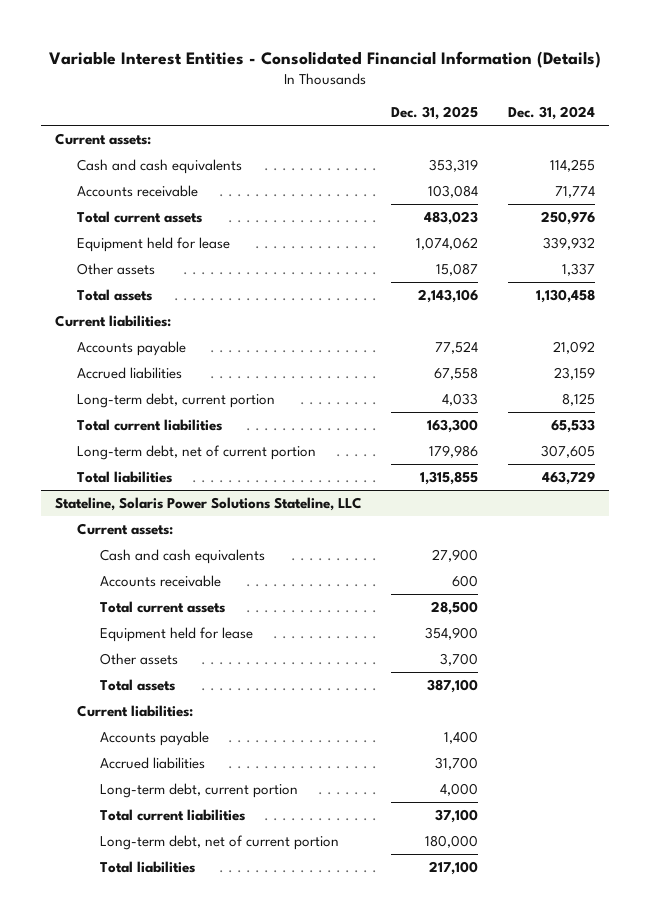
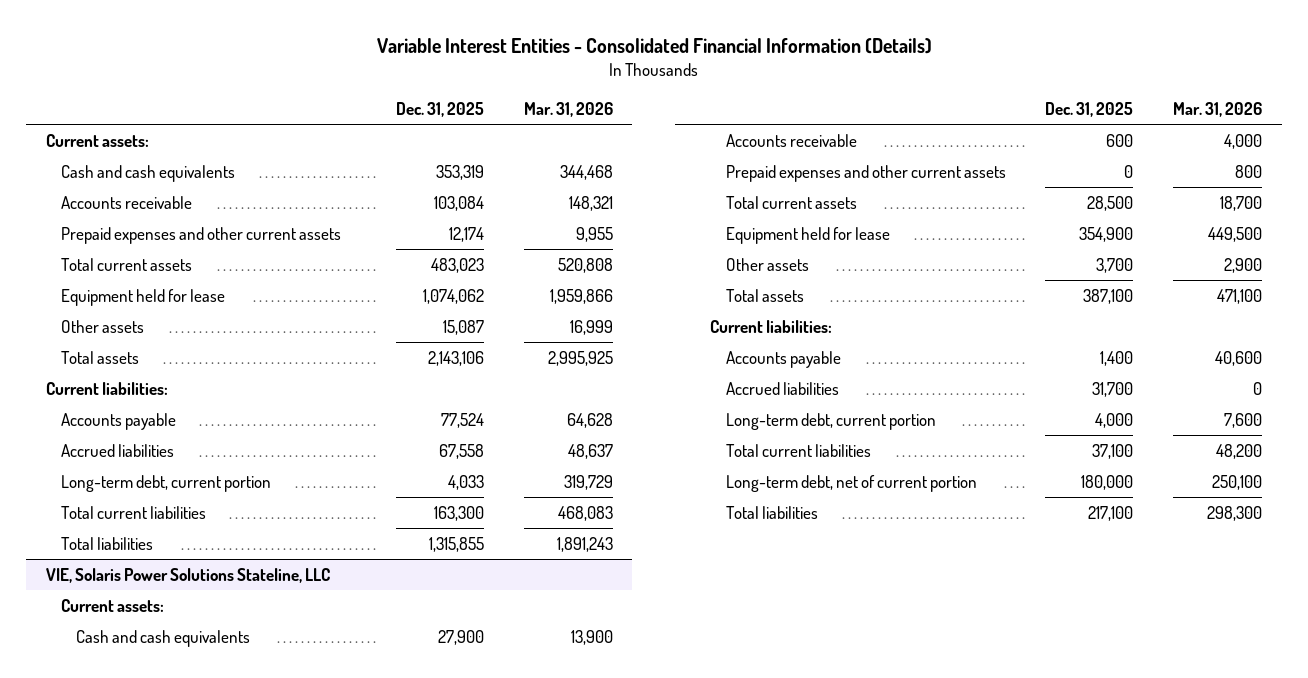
[507,106,595,121] Dec. 31, 2024 -> none
none -> [523,101,613,117] Mar. 31, 2026
none -> [61,226,342,244] Prepaid expenses and other current assets
[77,444,317,460] Long-term debt, net of current portion -> none
[55,496,363,511] Stateline, Solaris Power Solutions Stateline, LLC -> [45,567,330,583] VIE, Solaris Power Solutions Stateline, LLC
none -> [725,164,1006,182] Prepaid expenses and other current assets

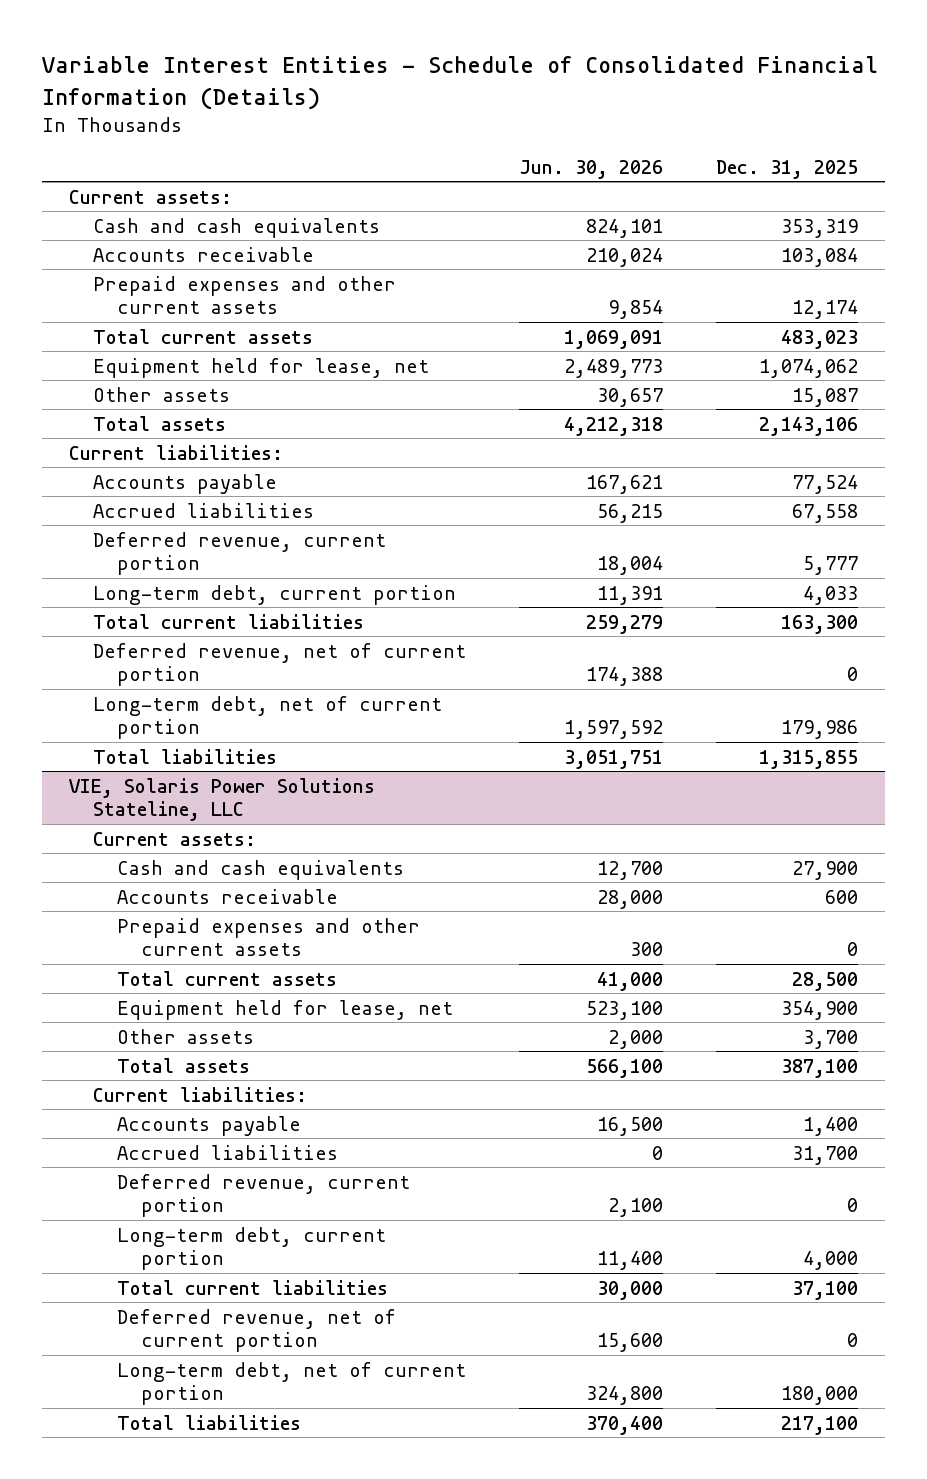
[376,37,932,54] Variable Interest Entities - Consolidated Financial Information (Details) -> [42,56,879,110] Variable Interest Entities - Schedule of Consolidated Financial Information (Details)
[523,101,613,117] Mar. 31, 2026 -> none
none -> [519,159,664,179] Jun. 30, 2026
[61,288,226,306] Equipment held for lease -> [92,357,429,378] Equipment held for lease, net
none -> [92,531,386,576] Deferred revenue, current portion
none -> [92,642,466,687] Deferred revenue, net of current portion
none -> [92,695,442,740] Long-term debt, net of current portion
[725,226,890,244] Equipment held for lease -> [117,999,454,1020] Equipment held for lease, net
none -> [117,1173,411,1218] Deferred revenue, current portion
none -> [117,1308,397,1353] Deferred revenue, net of current portion

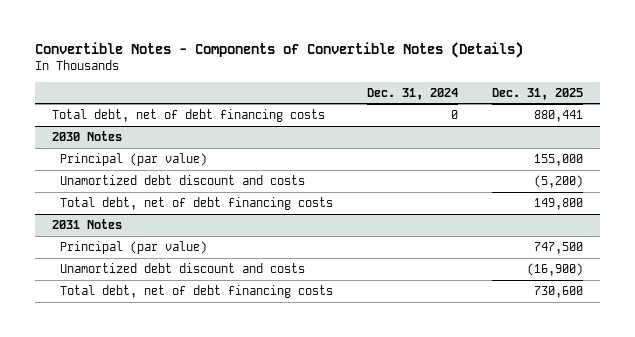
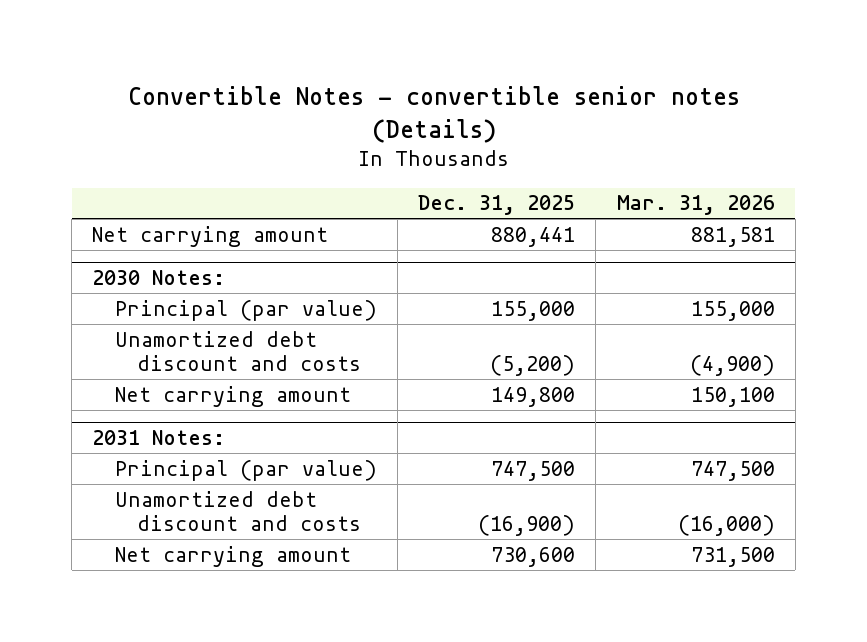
[34,41,523,58] Convertible Notes - Components of Convertible Notes (Details) -> [127,85,740,143] Convertible Notes - convertible senior notes (Details)
[367,87,459,100] Dec. 31, 2024 -> none
none -> [616,195,775,216] Mar. 31, 2026
[51,109,325,123] Total debt, net of debt financing costs -> [92,225,329,247] Net carrying amount
[51,131,122,142] 2030 Notes -> [92,270,226,286] 2030 Notes:
[60,197,334,211] Total debt, net of debt financing costs -> [114,385,351,407] Net carrying amount
[51,219,122,230] 2031 Notes -> [92,430,226,446] 2031 Notes:
[60,285,334,299] Total debt, net of debt financing costs -> [114,545,351,567] Net carrying amount

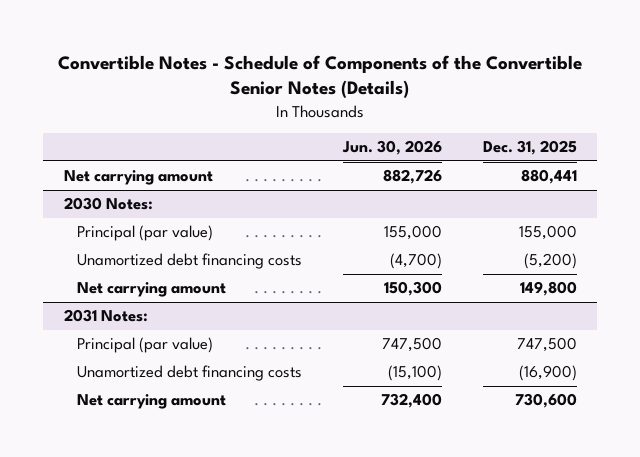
[127,85,740,143] Convertible Notes - convertible senior notes (Details) -> [58,54,583,99] Convertible Notes - Schedule of Components of the Convertible Senior Notes (Details)
[616,195,775,216] Mar. 31, 2026 -> none
none -> [341,140,442,156] Jun. 30, 2026
[114,330,361,372] Unamortized debt discount and costs -> [76,253,302,270] Unamortized debt financing costs
[114,490,361,532] Unamortized debt discount and costs -> [76,365,302,382] Unamortized debt financing costs

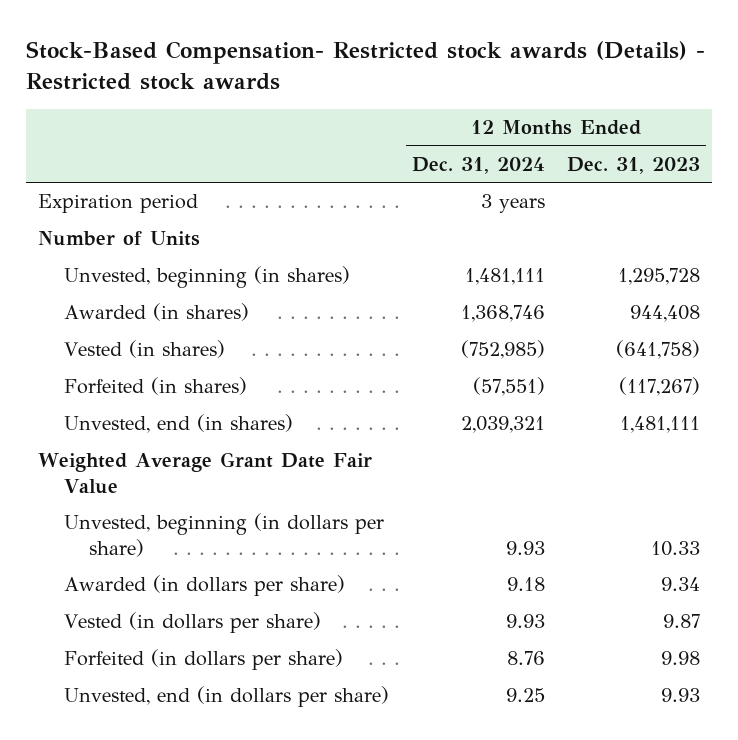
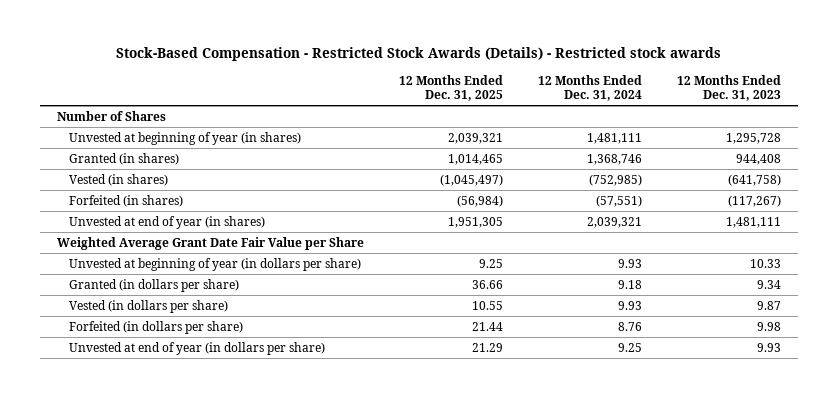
[26,40,706,91] Stock-Based Compensation- Restricted stock awards (Details) - Restricted stock awards -> [115,47,721,62] Stock-Based Compensation - Restricted Stock Awards (Details) - Restricted stock awards
none -> [399,74,504,102] 12 Months Ended Dec. 31, 2025
[37,194,198,214] Expiration period -> none
[37,231,200,247] Number of Units -> [57,110,167,121] Number of Shares
[63,266,350,289] Unvested, beginning (in shares) -> [69,131,302,145] Unvested at beginning of year (in shares)
[63,303,249,322] Awarded (in shares) -> [69,152,180,165] Granted (in shares)
[63,414,293,434] Unvested, end (in shares) -> [69,215,266,229] Unvested at end of year (in shares)
[37,452,372,495] Weighted Average Grant Date Fair Value -> [57,236,365,250] Weighted Average Grant Date Fair Value per Share
[63,513,384,558] Unvested, beginning (in dollars per share) -> [69,257,362,271] Unvested at beginning of year (in dollars per share)
[63,575,345,597] Awarded (in dollars per share) -> [69,278,240,292] Granted (in dollars per share)
[63,686,389,708] Unvested, end (in dollars per share) -> [69,341,326,355] Unvested at end of year (in dollars per share)

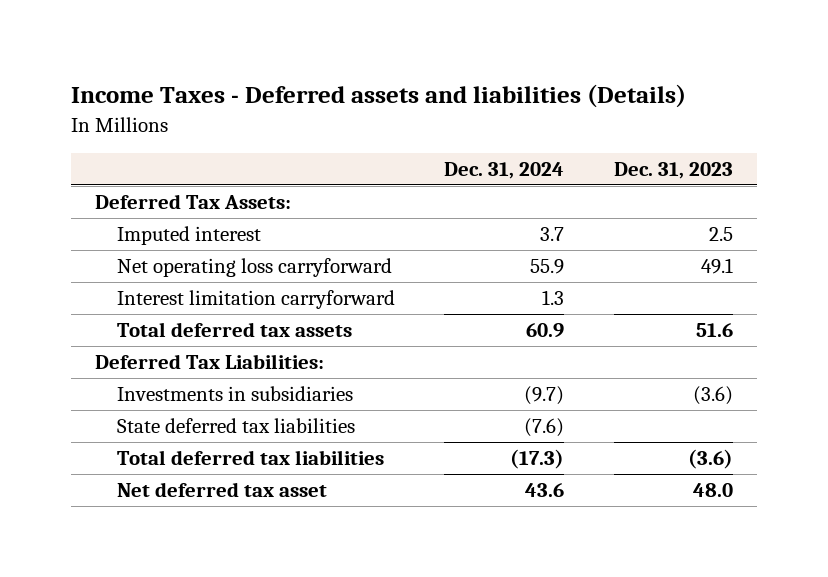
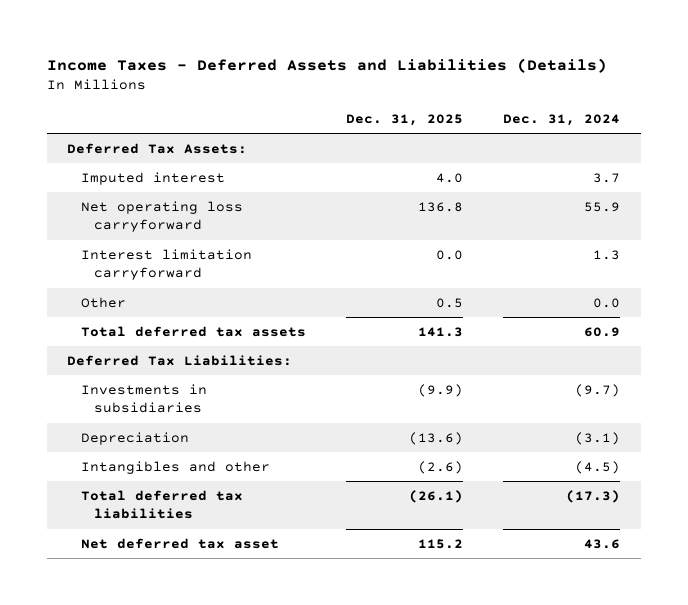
[70,84,686,109] Income Taxes - Deferred assets and liabilities (Details) -> [47,57,608,73] Income Taxes - Deferred Assets and Liabilities (Details)
[613,162,733,180] Dec. 31, 2023 -> none
none -> [346,113,464,126] Dec. 31, 2025
none -> [80,296,126,308] Other
[116,417,355,433] State deferred tax liabilities -> none
none -> [80,431,189,445] Depreciation
none -> [80,460,270,474] Intangibles and other

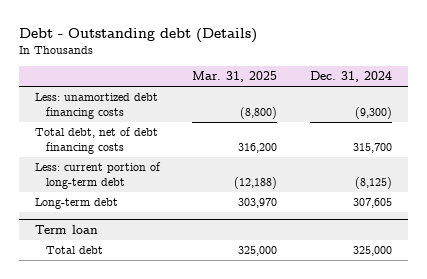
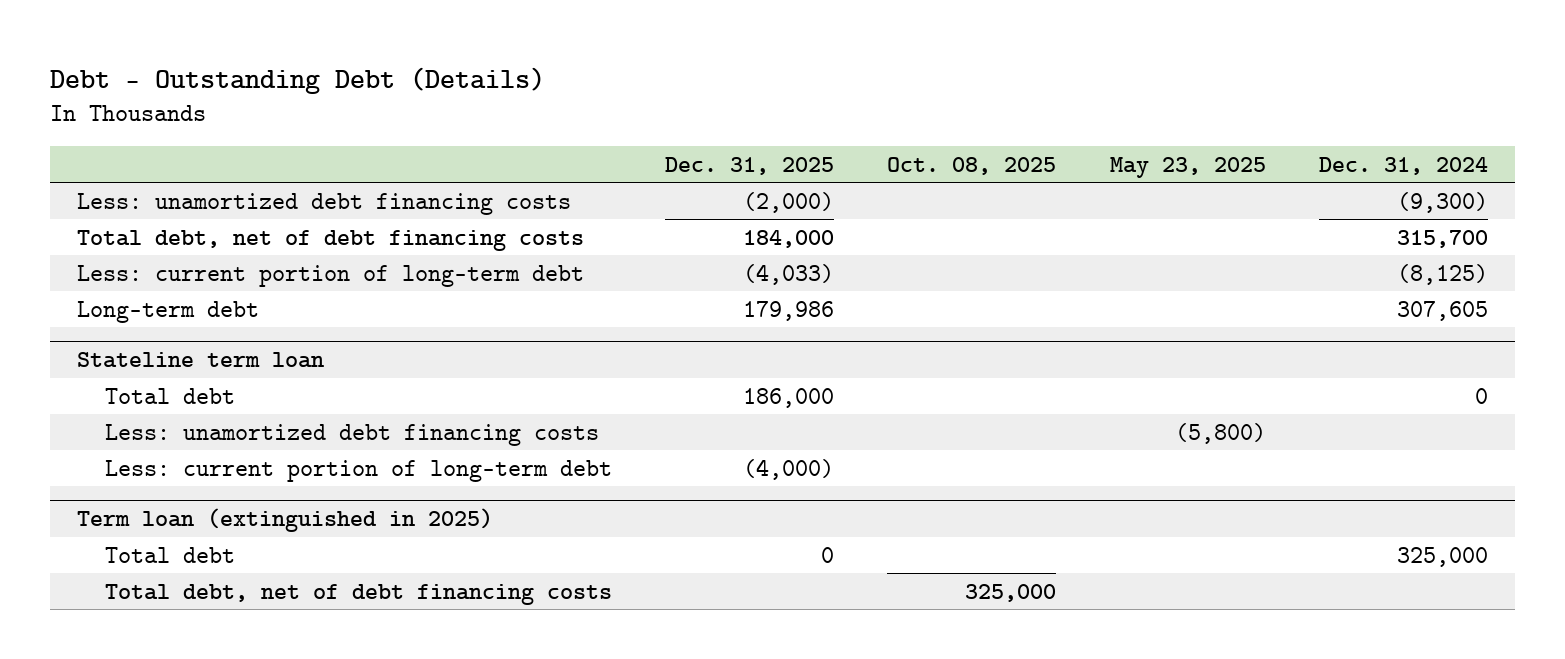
[18,27,257,43] Debt - Outstanding debt (Details) -> [50,67,546,95] Debt - Outstanding Debt (Details)
[192,71,278,83] Mar. 31, 2025 -> none
none -> [665,156,835,175] Dec. 31, 2025
none -> [887,156,1057,175] Oct. 08, 2025
none -> [1109,156,1266,178] May 23, 2025
none -> [76,352,324,369] Stateline term loan
none -> [104,387,235,404] Total debt
none -> [104,423,599,446] Less: unamortized debt financing costs
none -> [104,459,612,482] Less: current portion of long-term debt
[35,224,99,234] Term loan -> [76,508,493,533] Term loan (extinguished in 2025)
none -> [104,583,612,605] Total debt, net of debt financing costs

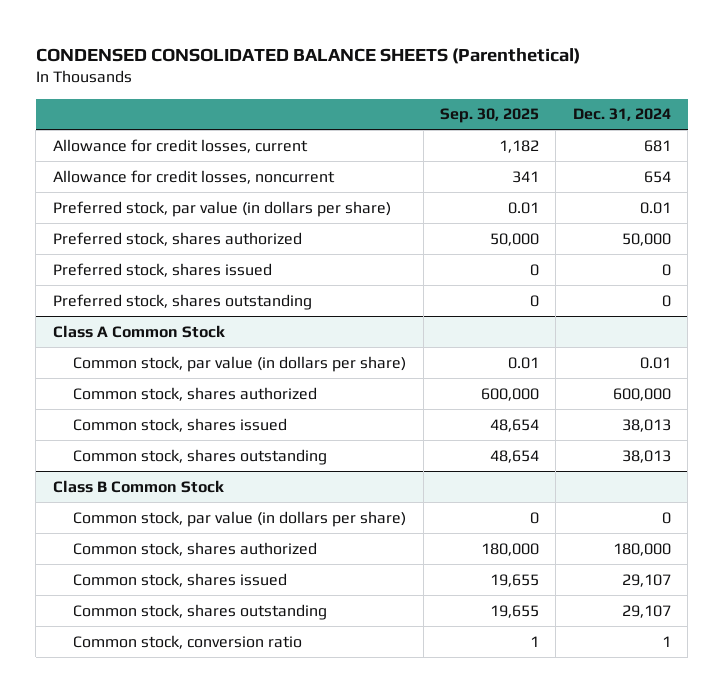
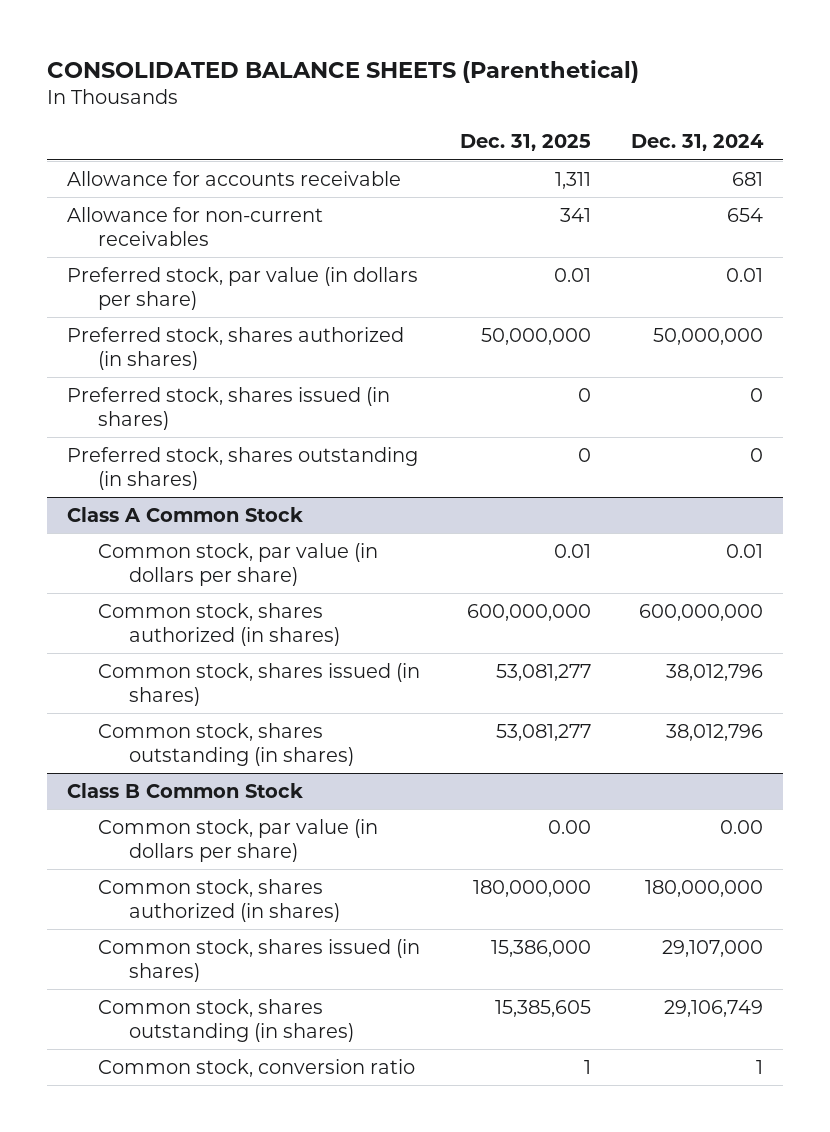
[35,47,580,64] CONDENSED CONSOLIDATED BALANCE SHEETS (Parenthetical) -> [47,59,640,83] CONSOLIDATED BALANCE SHEETS (Parenthetical)
[440,108,540,124] Sep. 30, 2025 -> none
none -> [459,134,591,152] Dec. 31, 2025
[52,138,308,153] Allowance for credit losses, current -> [67,170,402,186] Allowance for accounts receivable
[52,169,335,184] Allowance for credit losses, noncurrent -> [67,206,324,246] Allowance for non-current receivables
[52,231,302,246] Preferred stock, shares authorized -> [67,326,405,370] Preferred stock, shares authorized (in shares)
[621,232,671,246] 50,000 -> [652,327,763,345] 50,000,000
[52,262,272,277] Preferred stock, shares issued -> [67,386,391,430] Preferred stock, shares issued (in shares)
[52,293,312,310] Preferred stock, shares outstanding -> [67,446,419,490] Preferred stock, shares outstanding (in shares)
[73,386,318,401] Common stock, shares authorized -> [97,602,340,646] Common stock, shares authorized (in shares)
[612,387,671,401] 600,000 -> [638,603,763,621] 600,000,000
[73,417,288,432] Common stock, shares issued -> [97,662,420,706] Common stock, shares issued (in shares)
[621,418,671,432] 38,013 -> [665,663,763,681] 38,012,796
[73,448,328,465] Common stock, shares outstanding -> [97,722,354,766] Common stock, shares outstanding (in shares)
[621,449,671,463] 38,013 -> [665,723,763,741] 38,012,796
[661,511,671,524] 0 -> [719,819,763,834] 0.00
[73,541,318,556] Common stock, shares authorized -> [97,878,340,922] Common stock, shares authorized (in shares)
[612,542,671,556] 180,000 -> [644,879,763,897] 180,000,000
[73,572,288,587] Common stock, shares issued -> [97,938,420,982] Common stock, shares issued (in shares)
[621,573,671,587] 29,107 -> [661,939,763,957] 29,107,000
[73,603,328,620] Common stock, shares outstanding -> [97,998,354,1042] Common stock, shares outstanding (in shares)
[621,604,671,618] 29,107 -> [663,999,763,1017] 29,106,749

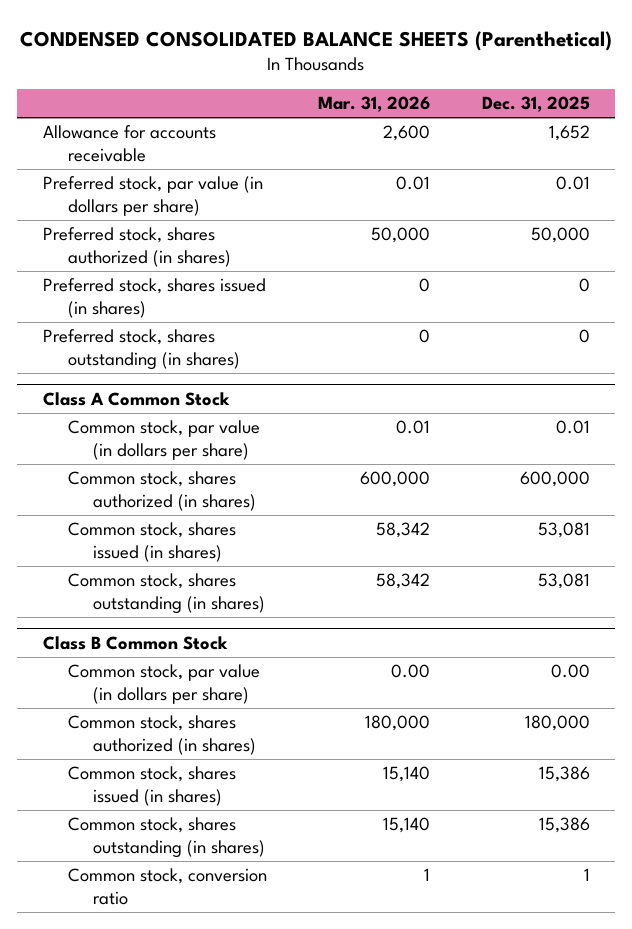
[47,59,640,83] CONSOLIDATED BALANCE SHEETS (Parenthetical) -> [20,30,613,51] CONDENSED CONSOLIDATED BALANCE SHEETS (Parenthetical)
[630,134,764,152] Dec. 31, 2024 -> none
none -> [318,96,431,113] Mar. 31, 2026
[67,206,324,246] Allowance for non-current receivables -> none
[554,171,591,189] 1,311 -> [548,125,590,142] 1,652
[480,327,591,345] 50,000,000 -> [530,227,590,244] 50,000
[466,603,591,621] 600,000,000 -> [519,471,590,488] 600,000
[495,663,591,681] 53,081,277 -> [537,522,590,539] 53,081
[495,723,591,741] 53,081,277 -> [537,573,590,590] 53,081
[472,879,591,897] 180,000,000 -> [524,715,590,732] 180,000
[490,939,591,957] 15,386,000 -> [538,766,590,783] 15,386
[494,999,591,1017] 15,385,605 -> [538,817,590,834] 15,386

